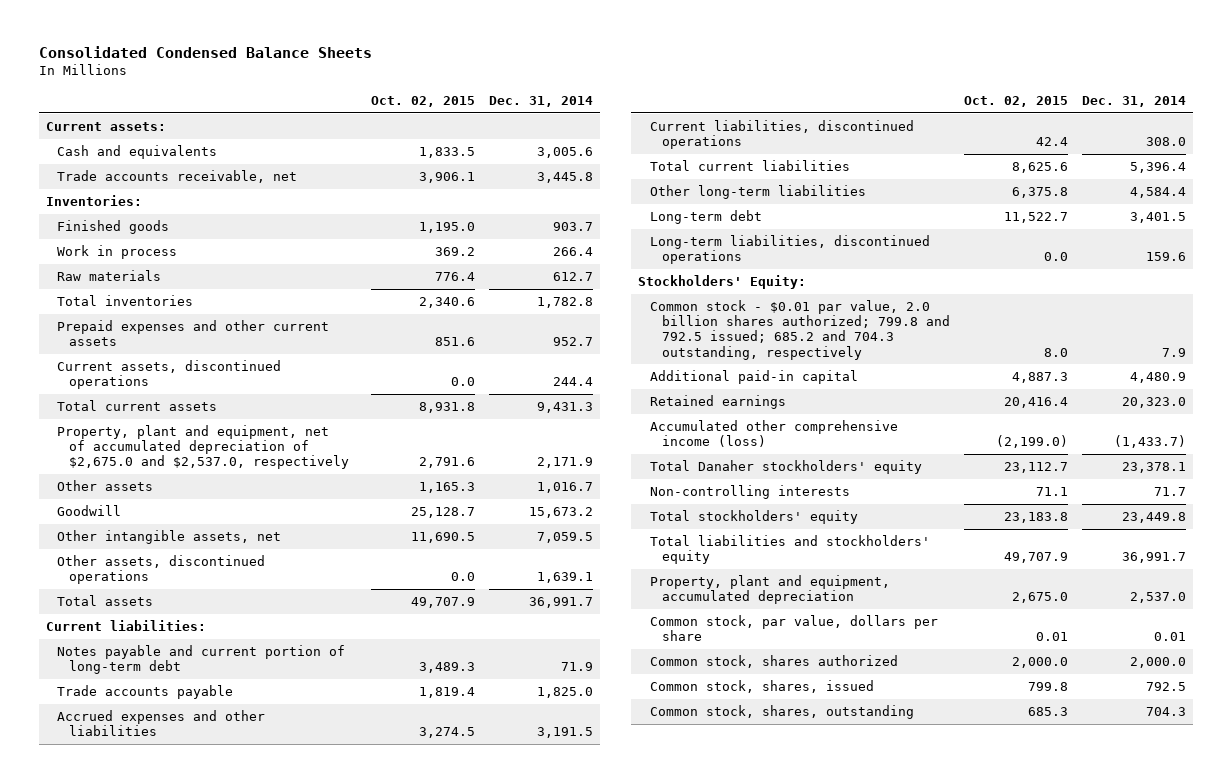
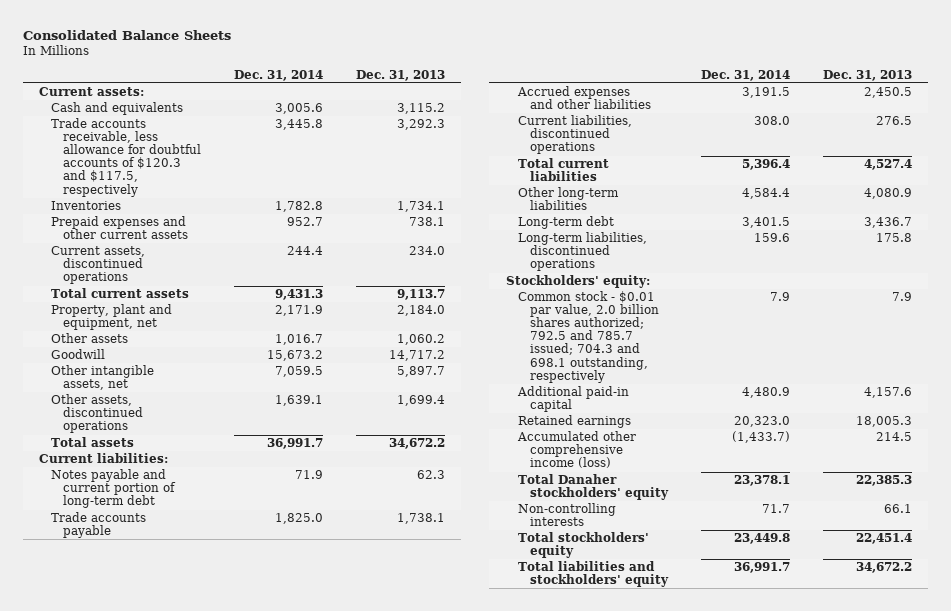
[38,46,372,59] Consolidated Condensed Balance Sheets -> [22,29,231,40] Consolidated Balance Sheets
[370,96,475,108] Oct. 02, 2015 -> none
none -> [355,69,445,81] Dec. 31, 2013
[45,195,142,207] Inventories: -> none
[57,220,170,235] Finished goods -> none
[57,245,178,260] Work in process -> none
[57,270,162,282] Raw materials -> none
[57,170,298,184] Trade accounts receivable, net -> [50,118,201,197] Trade accounts receivable, less allowance for doubtful accounts of $120.3 and $117.5, respectively
[57,295,194,307] Total inventories -> [50,201,121,211] Inventories
[57,425,349,470] Property, plant and equipment, net of accumulated depreciation of $2,675.0 and $2,537.0, respectively -> [50,304,172,331] Property, plant and equipment, net
[638,275,807,290] Stockholders' Equity: -> [505,275,650,289] Stockholders' equity:
[650,300,950,360] Common stock - $0.01 par value, 2.0 billion shares authorized; 799.8 and 792.5 issued; 685.2 and 704.3 outstanding, respectively -> [517,291,659,383] Common stock - $0.01 par value, 2.0 billion shares authorized; 792.5 and 785.7 issued; 704.3 and 698.1 outstanding, respectively
[650,575,891,605] Property, plant and equipment, accumulated depreciation -> none
[650,615,939,642] Common stock, par value, dollars per share -> none
[650,655,899,669] Common stock, shares authorized -> none
[650,680,875,694] Common stock, shares, issued -> none
[650,705,915,720] Common stock, shares, outstanding -> none

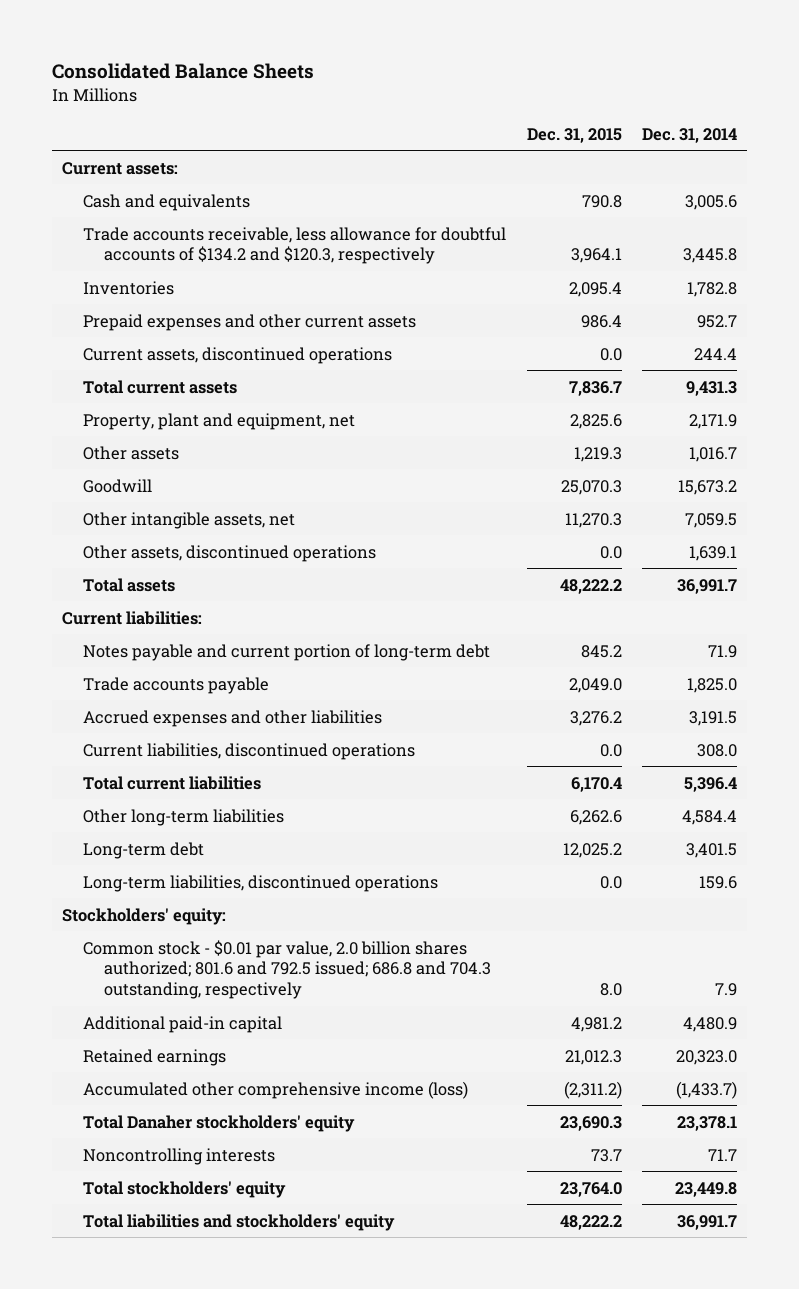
[355,69,445,81] Dec. 31, 2013 -> none
none -> [526,127,622,143] Dec. 31, 2015
[50,118,201,197] Trade accounts receivable, less allowance for doubtful accounts of $120.3 and $117.5, respectively -> [83,226,507,265] Trade accounts receivable, less allowance for doubtful accounts of $134.2 and $120.3, respectively
[517,291,659,383] Common stock - $0.01 par value, 2.0 billion shares authorized; 792.5 and 785.7 issued; 704.3 and 698.1 outstanding, respectively -> [83,939,491,1000] Common stock - $0.01 par value, 2.0 billion shares authorized; 801.6 and 792.5 issued; 686.8 and 704.3 outstanding, respectively
[517,503,616,527] Non-controlling interests -> [83,1147,276,1165] Noncontrolling interests

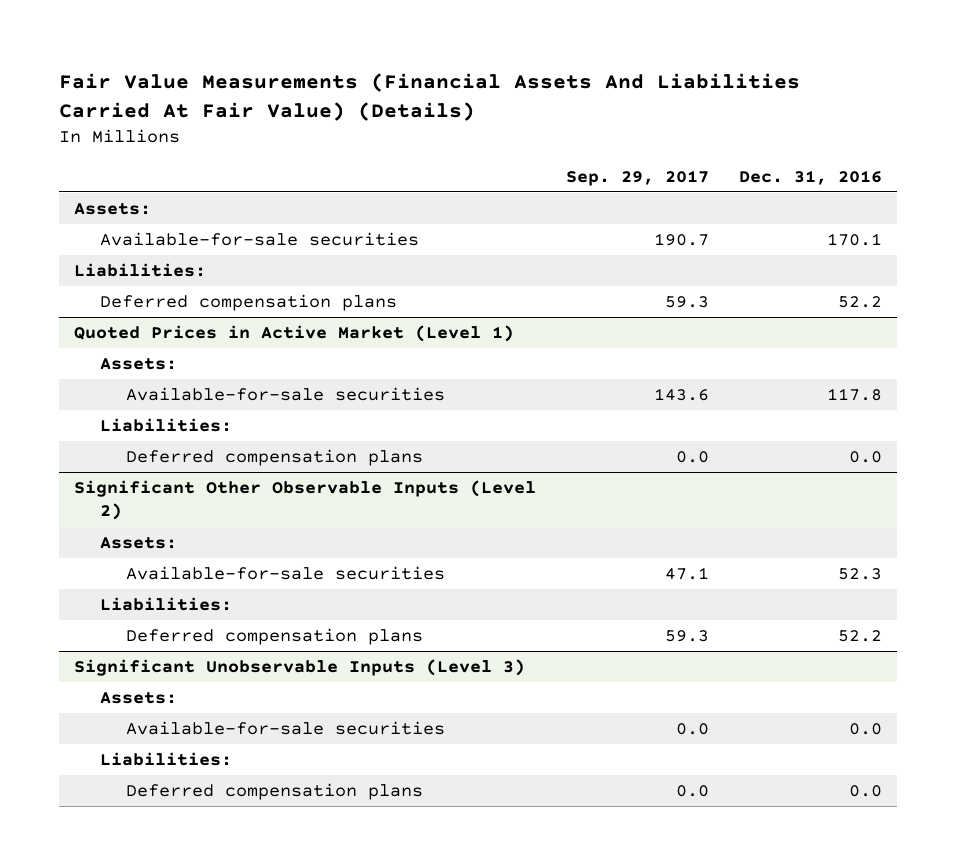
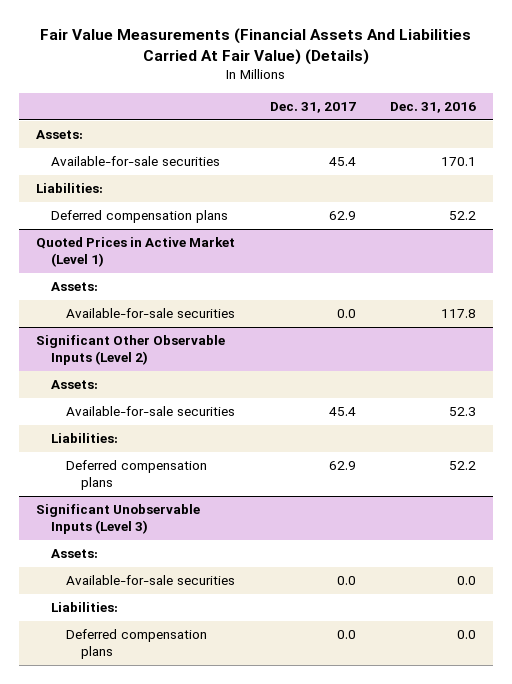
[566,169,710,186] Sep. 29, 2017 -> none
none -> [269,101,356,113] Dec. 31, 2017
[100,418,233,433] Liabilities: -> none
[126,449,424,467] Deferred compensation plans -> none

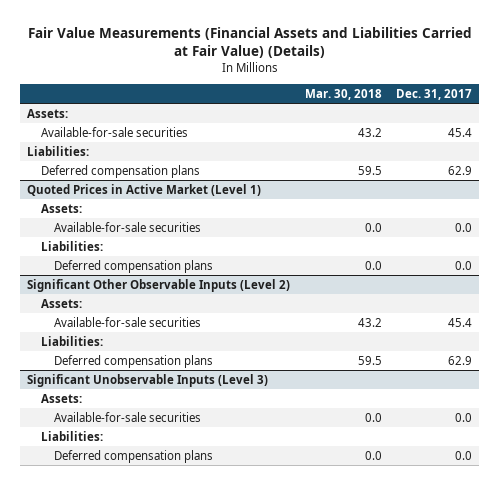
[40,28,472,66] Fair Value Measurements (Financial Assets And Liabilities Carried At Fair Value) (Details) -> [27,27,472,59] Fair Value Measurements (Financial Assets and Liabilities Carried at Fair Value) (Details)
[389,101,476,113] Dec. 31, 2016 -> none
none -> [304,88,382,100] Mar. 30, 2018
none -> [40,240,103,251] Liabilities:
none -> [53,259,213,273] Deferred compensation plans

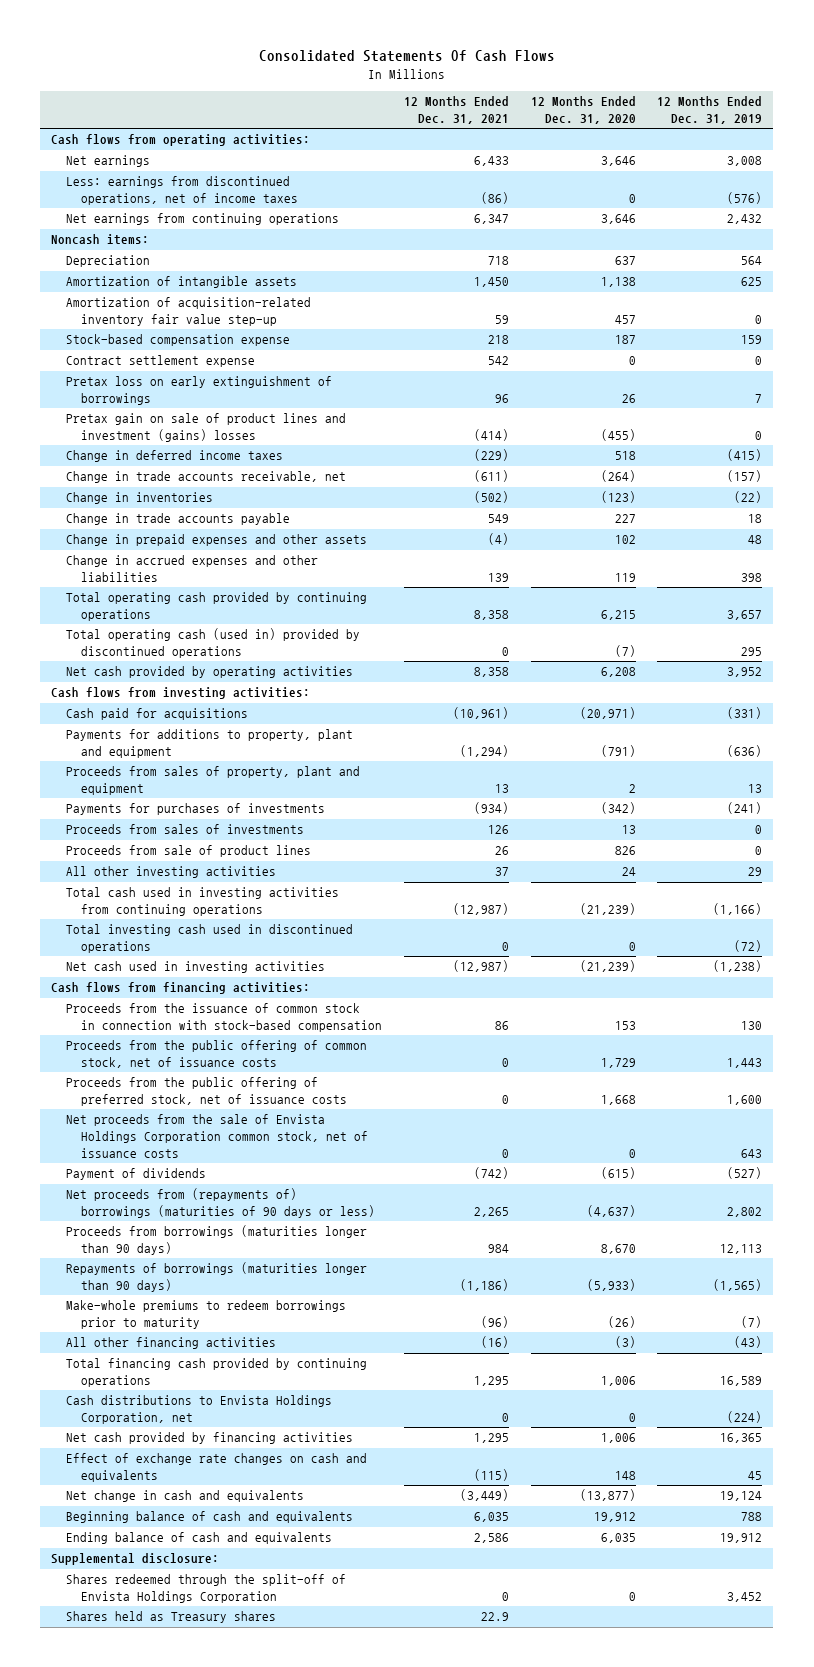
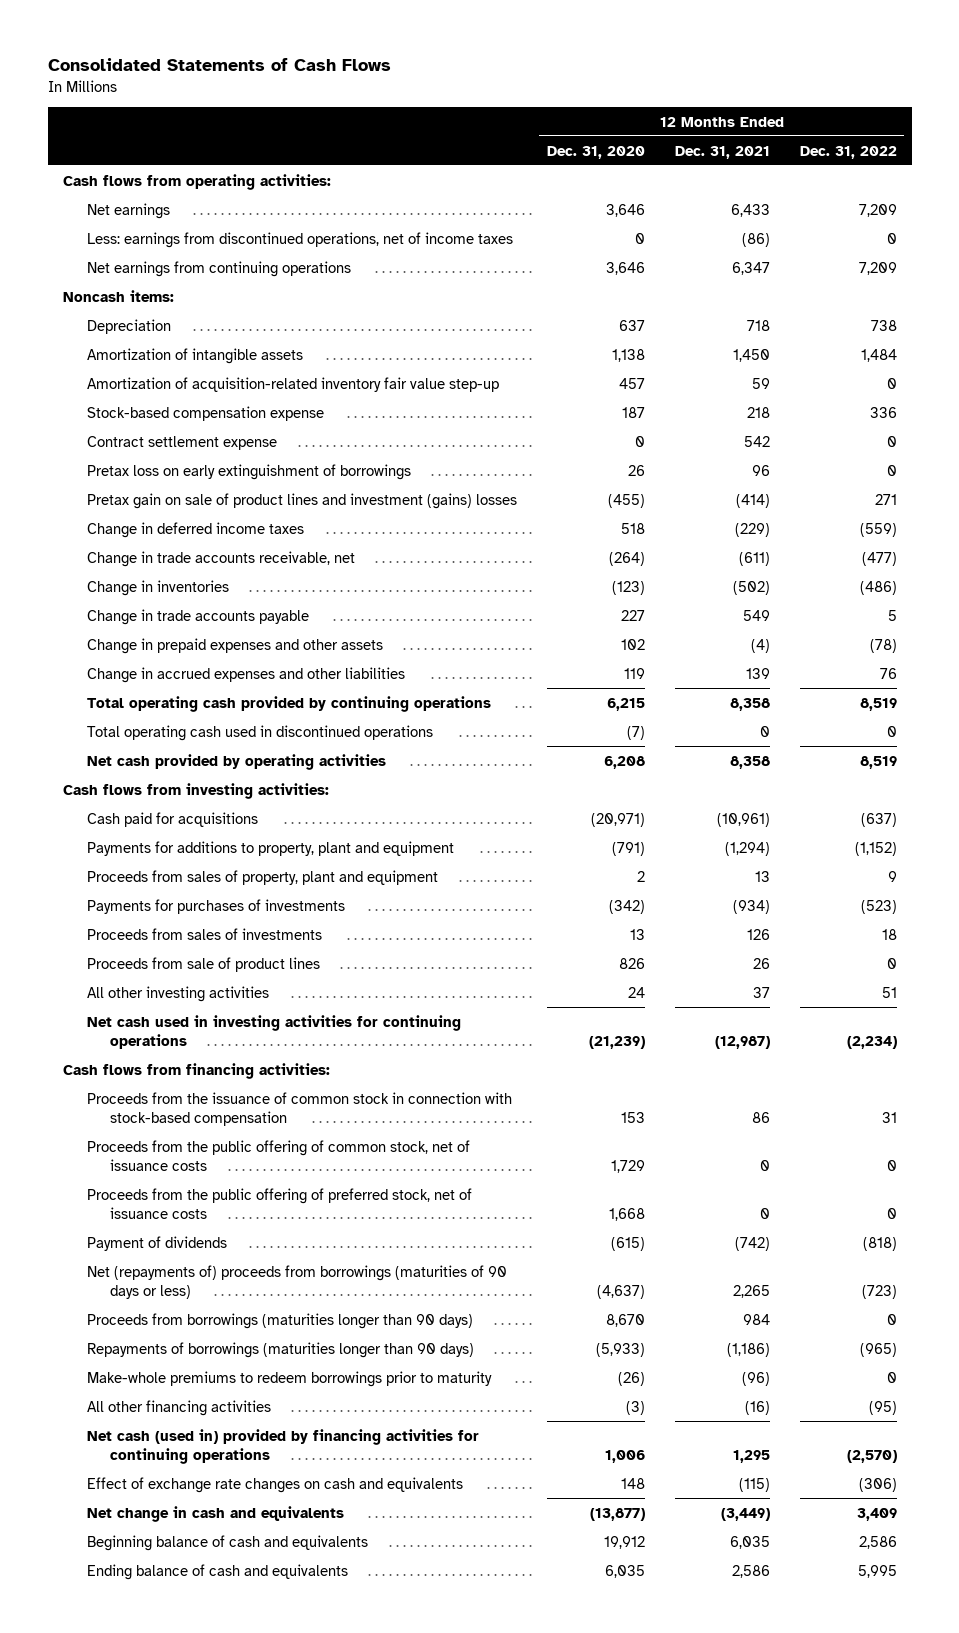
[258,50,555,63] Consolidated Statements Of Cash Flows -> [47,58,391,72] Consolidated Statements of Cash Flows
[657,96,763,125] 12 Months Ended Dec. 31, 2019 -> none
none -> [799,145,897,159] Dec. 31, 2022
[65,628,360,659] Total operating cash (used in) provided by discontinued operations -> [86,724,433,741] Total operating cash used in discontinued operations
[65,887,339,917] Total cash used in investing activities from continuing operations -> none
[65,924,353,954] Total investing cash used in discontinued operations -> none
[65,961,325,974] Net cash used in investing activities -> [86,1014,461,1049] Net cash used in investing activities for continuing operations
[65,1114,368,1159] Net proceeds from the sale of Envista Holdings Corporation common stock, net of issuance costs -> none
[65,1188,375,1219] Net proceeds from (repayments of) borrowings (maturities of 90 days or less) -> [86,1264,507,1299] Net (repayments of) proceeds from borrowings (maturities of 90 days or less)
[65,1358,367,1388] Total financing cash provided by continuing operations -> none
[65,1395,332,1425] Cash distributions to Envista Holdings Corporation, net -> none
[65,1432,353,1445] Net cash provided by financing activities -> [86,1428,479,1464] Net cash (used in) provided by financing activities for continuing operations
[51,1553,220,1566] Supplemental disclosure: -> none
[65,1574,346,1604] Shares redeemed through the split-off of Envista Holdings Corporation -> none
[65,1611,276,1624] Shares held as Treasury shares -> none

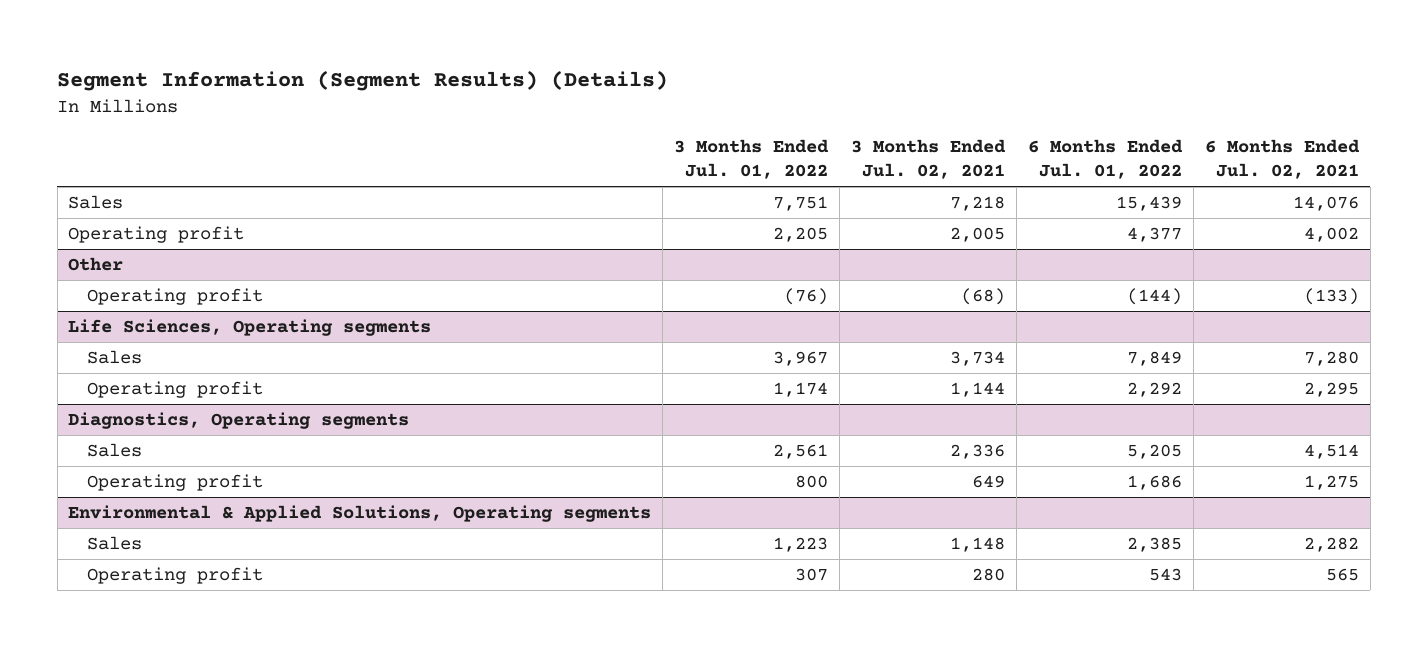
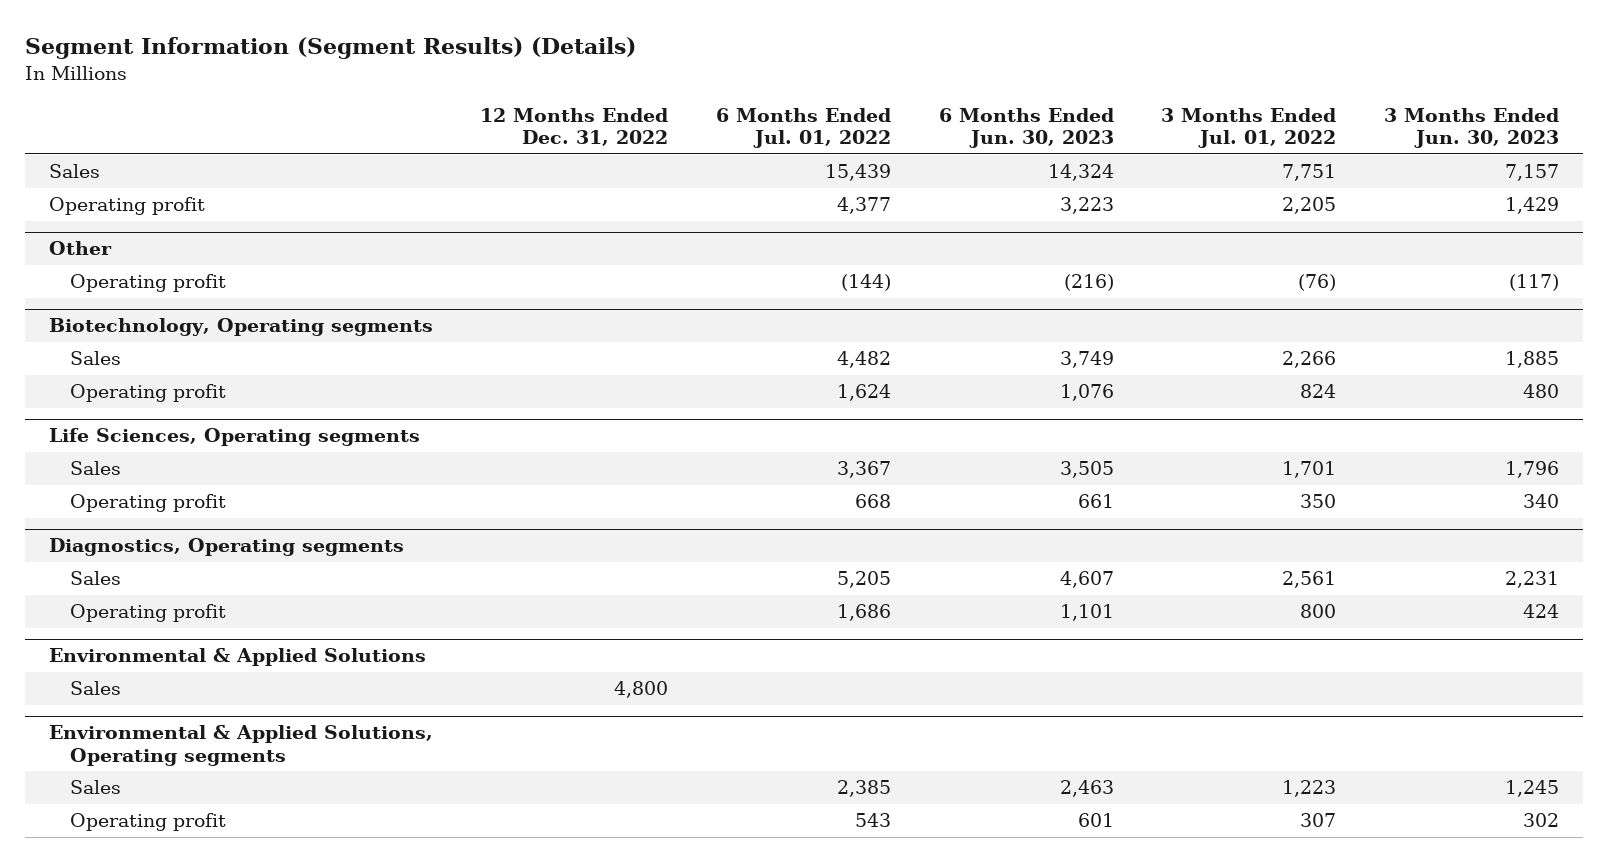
[851,139,1007,179] 3 Months Ended Jul. 02, 2021 -> none
[1205,139,1361,179] 6 Months Ended Jul. 02, 2021 -> none
none -> [480,107,669,147] 12 Months Ended Dec. 31, 2022
none -> [938,107,1114,149] 6 Months Ended Jun. 30, 2023
none -> [1384,107,1560,149] 3 Months Ended Jun. 30, 2023
none -> [48,318,433,337] Biotechnology, Operating segments
none -> [69,351,121,366] Sales
none -> [69,384,226,403] Operating profit
[773,351,829,367] 3,967 -> [1282,461,1337,479] 1,701
[1127,351,1183,367] 7,849 -> [837,461,892,479] 3,367
[773,382,829,398] 1,174 -> [1300,494,1337,509] 350
[1127,382,1183,398] 2,292 -> [855,494,892,509] 668
none -> [48,648,426,667] Environmental & Applied Solutions
none -> [69,681,121,696] Sales

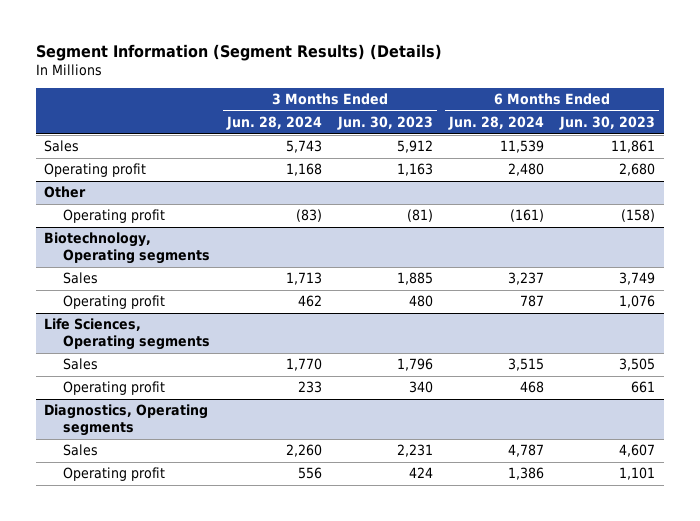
[480,107,669,147] 12 Months Ended Dec. 31, 2022 -> none
[716,107,892,149] 6 Months Ended Jul. 01, 2022 -> none
[1161,107,1337,149] 3 Months Ended Jul. 01, 2022 -> none
none -> [225,116,322,131] Jun. 28, 2024
none -> [448,116,545,131] Jun. 28, 2024
[1047,164,1114,182] 14,324 -> [611,140,656,154] 11,861
[1505,164,1560,182] 7,157 -> [396,140,433,154] 5,912
[1059,197,1114,215] 3,223 -> [619,163,656,177] 2,680
[1505,197,1560,215] 1,429 -> [396,163,433,177] 1,163
[1063,274,1114,292] (216) -> [621,209,656,223] (158)
[1509,274,1560,292] (117) -> [406,209,433,223] (81)
[48,648,426,667] Environmental & Applied Solutions -> none
[69,681,121,696] Sales -> none
[48,725,433,766] Environmental & Applied Solutions, Operating segments -> none
[69,780,121,795] Sales -> none
[69,813,226,832] Operating profit -> none

